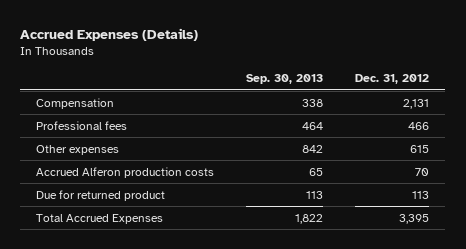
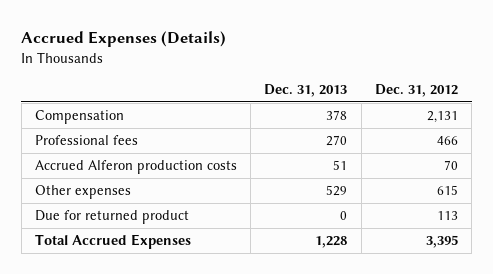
[246,74,324,85] Sep. 30, 2013 -> none
none -> [264,83,348,97] Dec. 31, 2013
[36,144,120,155] Other expenses -> [34,185,131,200] Other expenses

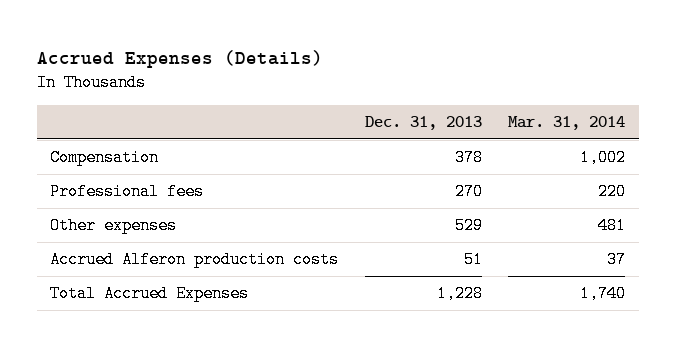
[375,83,459,97] Dec. 31, 2012 -> none
none -> [508,115,626,130] Mar. 31, 2014
[34,210,189,225] Due for returned product -> none
[34,160,237,175] Accrued Alferon production costs -> [49,251,339,269] Accrued Alferon production costs

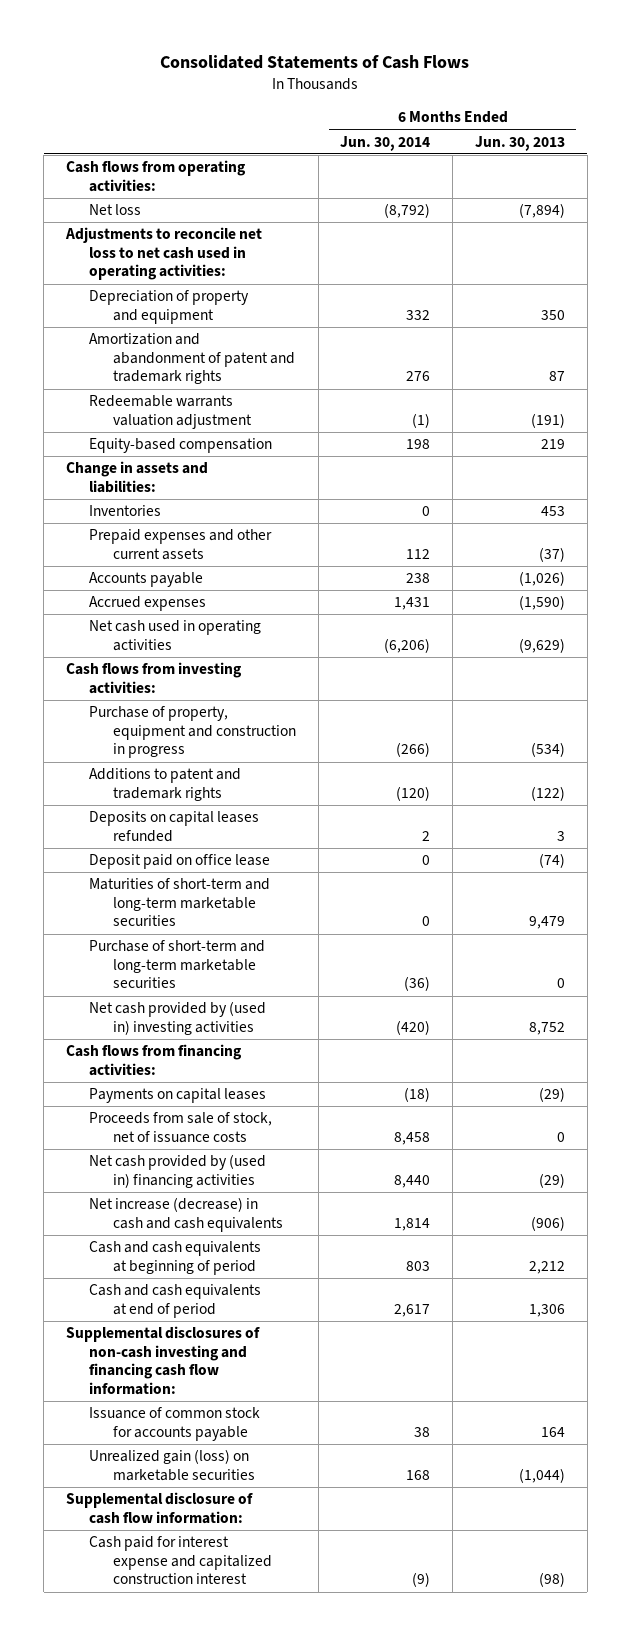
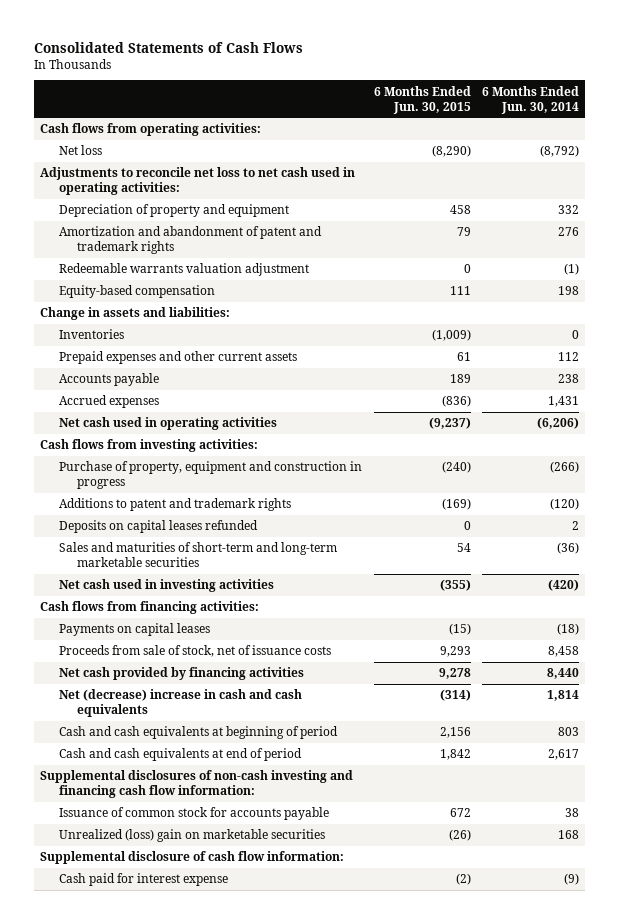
[474,135,565,151] Jun. 30, 2013 -> none
none -> [373,85,471,114] 6 Months Ended Jun. 30, 2015
[89,854,271,870] Deposit paid on office lease -> none
[89,878,271,927] Maturities of short-term and long-term marketable securities -> none
[89,940,266,989] Purchase of short-term and long-term marketable securities -> [58,542,337,568] Sales and maturities of short-term and long-term marketable securities
[89,1001,267,1035] Net cash provided by (used in) investing activities -> [58,579,274,593] Net cash used in investing activities
[89,1154,267,1188] Net cash provided by (used in) financing activities -> [58,667,304,681] Net cash provided by financing activities
[89,1197,283,1232] Net increase (decrease) in cash and cash equivalents -> [58,689,302,718] Net (decrease) increase in cash and cash equivalents
[89,1449,255,1481] Unrealized gain (loss) on marketable securities -> [58,829,325,843] Unrealized (loss) gain on marketable securities
[89,1536,272,1585] Cash paid for interest expense and capitalized construction interest -> [58,873,228,887] Cash paid for interest expense

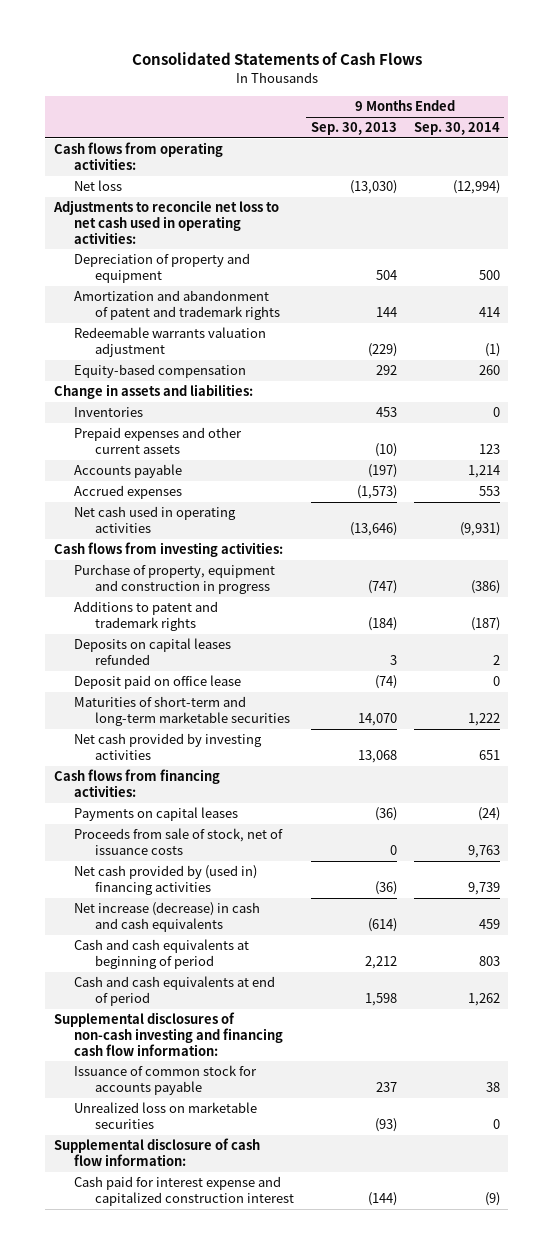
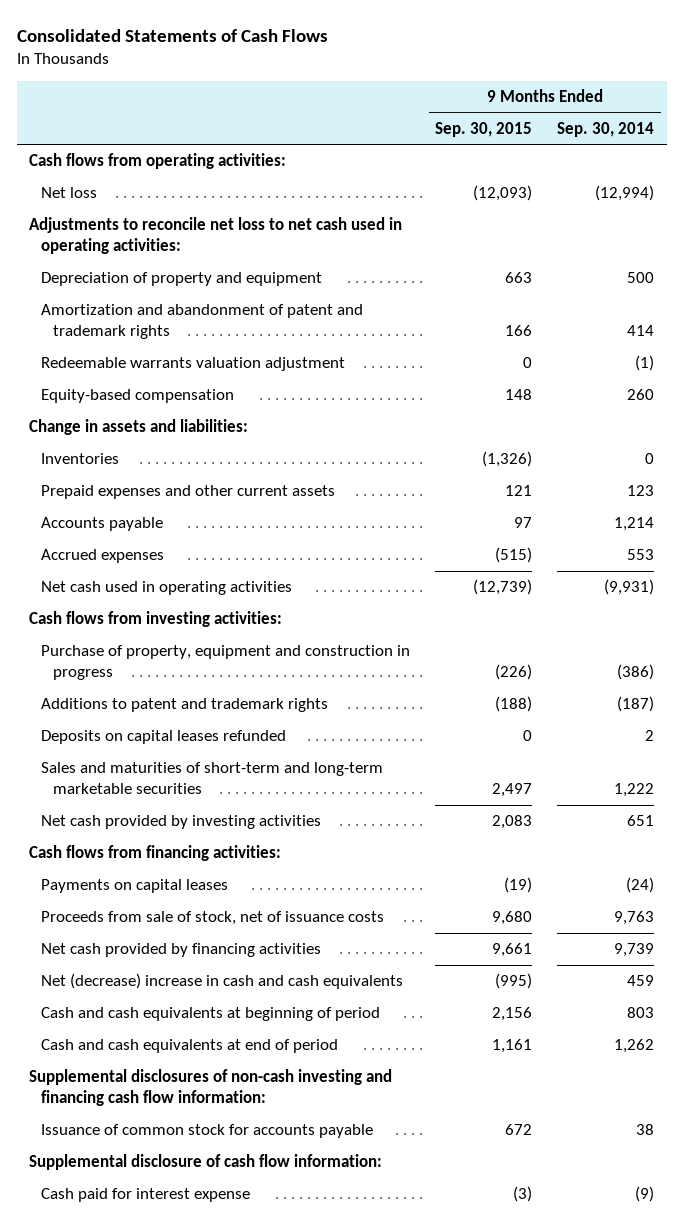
[310,122,397,136] Sep. 30, 2013 -> none
none -> [435,121,533,137] Sep. 30, 2015
[74,675,242,690] Deposit paid on office lease -> none
[74,696,290,726] Maturities of short-term and long-term marketable securities -> [41,762,384,795] Sales and maturities of short-term and long-term marketable securities
[74,865,258,895] Net cash provided by (used in) financing activities -> [41,943,322,958] Net cash provided by financing activities
[74,902,261,932] Net increase (decrease) in cash and cash equivalents -> [41,973,404,990] Net (decrease) increase in cash and cash equivalents
[74,1102,258,1129] Unrealized loss on marketable securities -> none
[74,1176,294,1206] Cash paid for interest expense and capitalized construction interest -> [41,1188,251,1203] Cash paid for interest expense

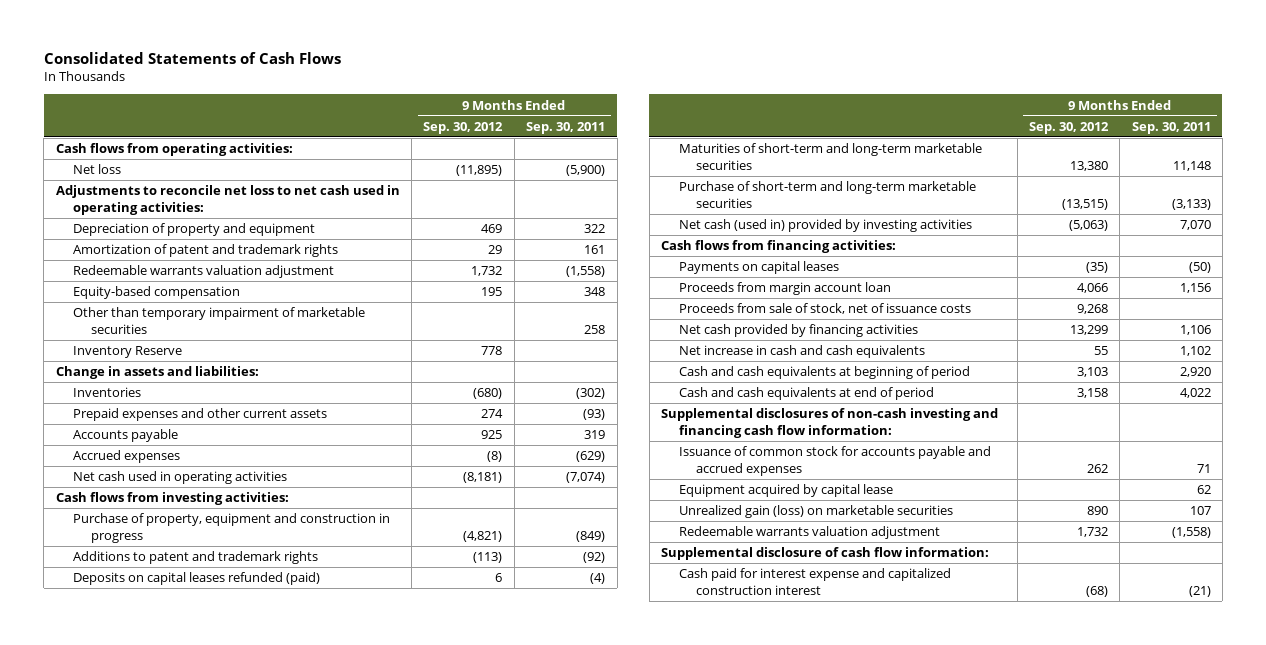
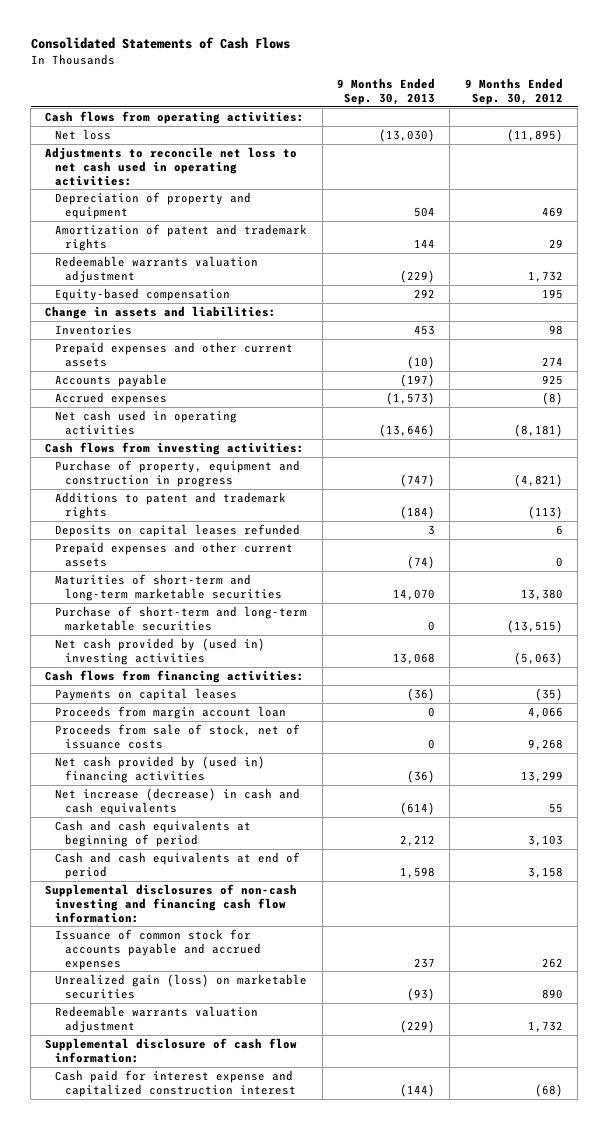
[526,121,606,134] Sep. 30, 2011 -> none
none -> [337,78,436,105] 9 Months Ended Sep. 30, 2013
[73,307,366,334] Other than temporary impairment of marketable securities -> none
[73,346,183,359] Inventory Reserve -> none
[473,388,503,400] (680) -> [548,324,563,335] 98
[73,572,321,586] Deposits on capital leases refunded (paid) -> [55,523,301,537] Deposits on capital leases refunded
none -> [55,541,294,567] Prepaid expenses and other current assets
[678,219,972,233] Net cash (used in) provided by investing activities -> [55,637,266,665] Net cash provided by (used in) investing activities
[678,324,918,338] Net cash provided by financing activities -> [55,755,266,783] Net cash provided by (used in) financing activities
[678,345,925,359] Net increase in cash and cash equivalents -> [55,787,301,815] Net increase (decrease) in cash and cash equivalents
[678,484,893,498] Equipment acquired by capital lease -> none

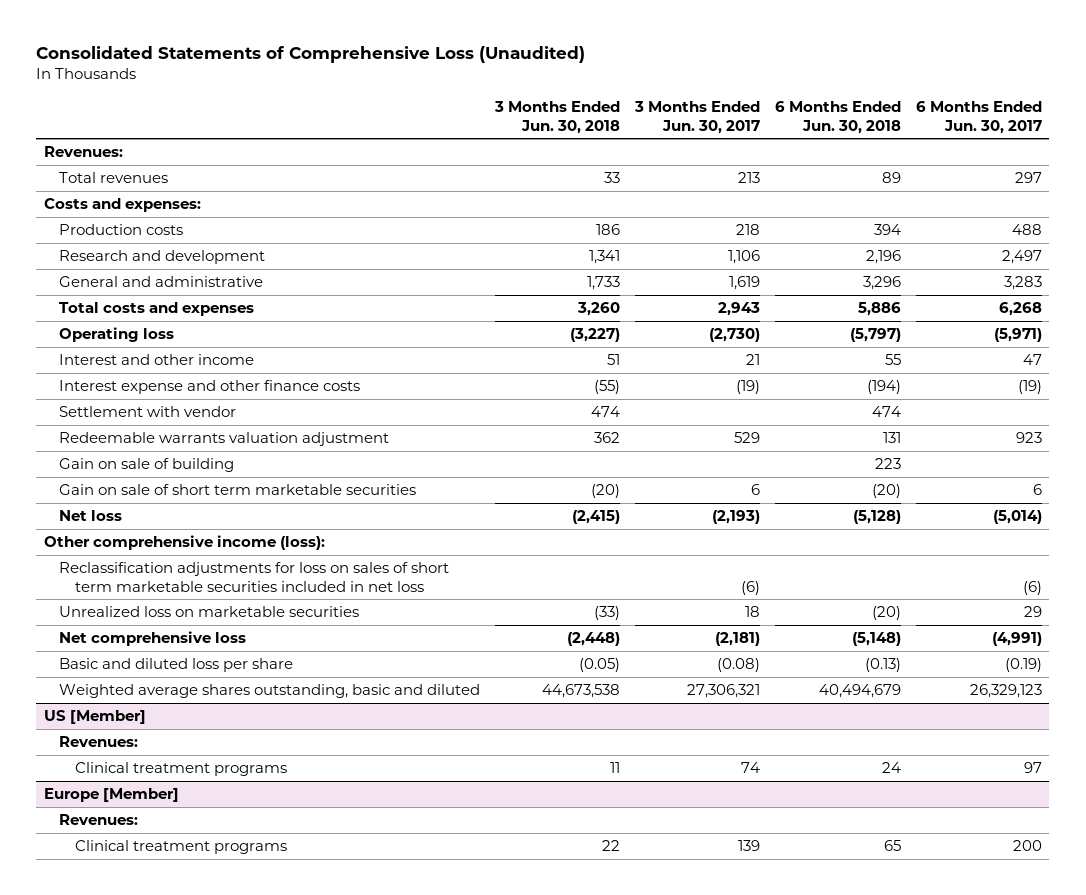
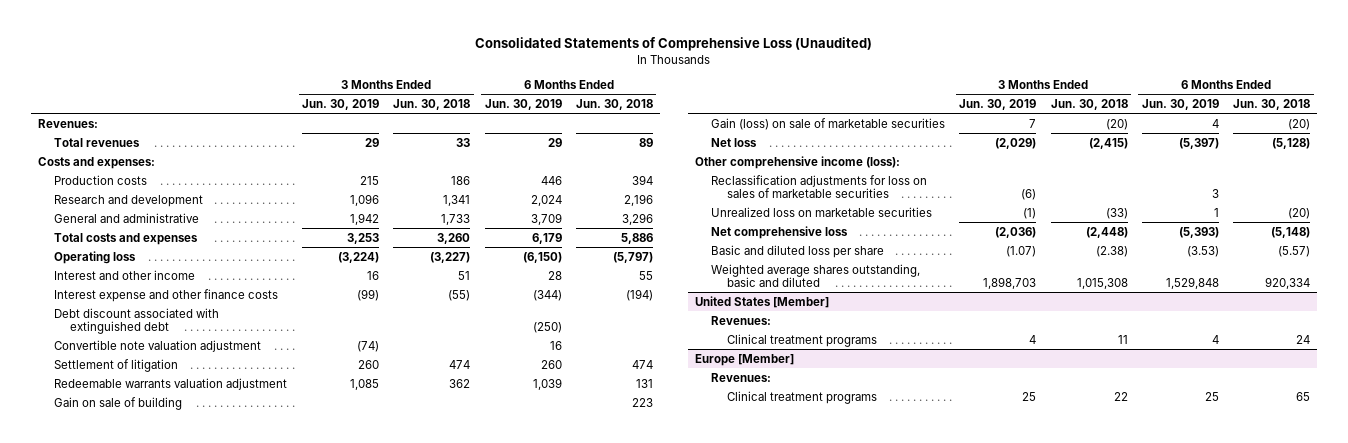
[634,101,761,134] 3 Months Ended Jun. 30, 2017 -> none
[915,101,1042,134] 6 Months Ended Jun. 30, 2017 -> none
none -> [302,98,380,110] Jun. 30, 2019
none -> [484,98,562,110] Jun. 30, 2019
none -> [53,307,219,334] Debt discount associated with extinguished debt
none -> [53,339,261,352] Convertible note valuation adjustment
[59,406,237,418] Settlement with vendor -> [53,358,178,372] Settlement of litigation
[59,484,417,496] Gain on sale of short term marketable securities -> [711,117,946,130] Gain (loss) on sale of marketable securities
[59,562,450,592] Reclassification adjustments for loss on sales of short term marketable securities included in net loss -> [711,174,928,198] Reclassification adjustments for loss on sales of marketable securities
[43,710,146,725] US [Member] -> none
[579,658,621,673] (0.05) -> [1095,245,1128,257] (2.38)
[865,658,902,673] (0.13) -> [1278,245,1311,257] (5.57)
[542,684,621,699] 44,673,538 -> [1076,277,1128,289] 1,015,308
[819,684,902,699] 40,494,679 -> [1265,276,1311,289] 920,334
none -> [695,295,830,308] United States [Member]

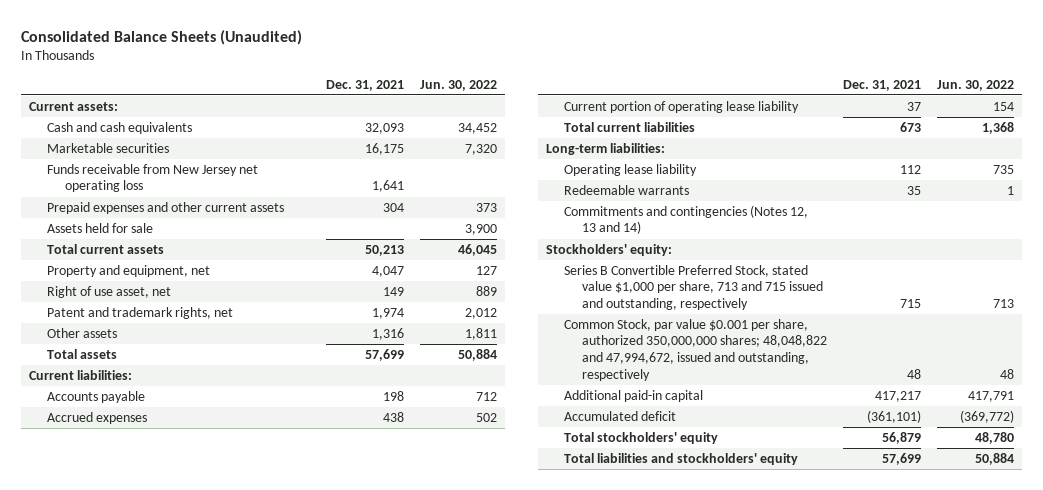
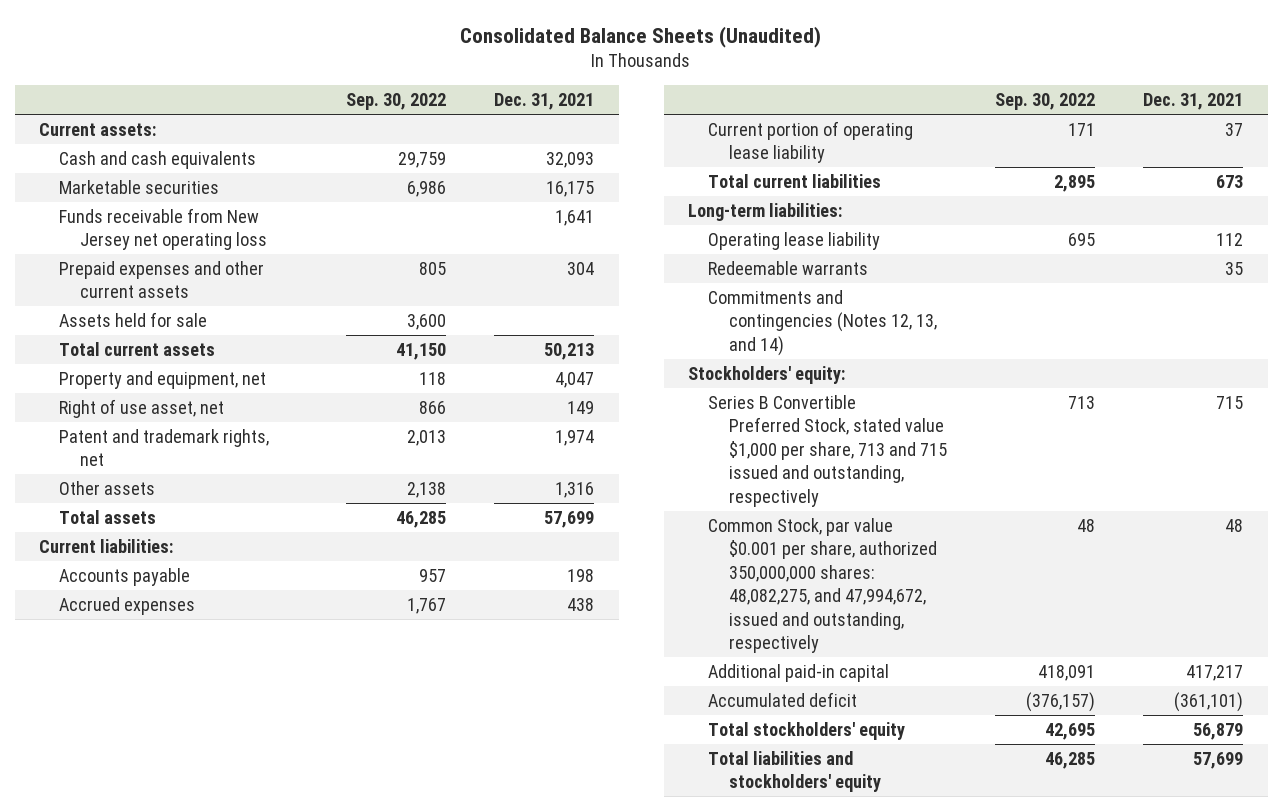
[419,79,497,91] Jun. 30, 2022 -> none
none -> [345,93,446,111] Sep. 30, 2022
[564,204,809,235] Commitments and contingencies (Notes 12, 13 and 14) -> [708,289,937,356] Commitments and contingencies (Notes 12, 13, and 14)
[564,318,827,381] Common Stock, par value $0.001 per share, authorized 350,000,000 shares; 48,048,822 and 47,994,672, issued and outstanding, respectively -> [708,517,937,654] Common Stock, par value $0.001 per share, authorized 350,000,000 shares: 48,082,275, and 47,994,672, issued and outstanding, respectively

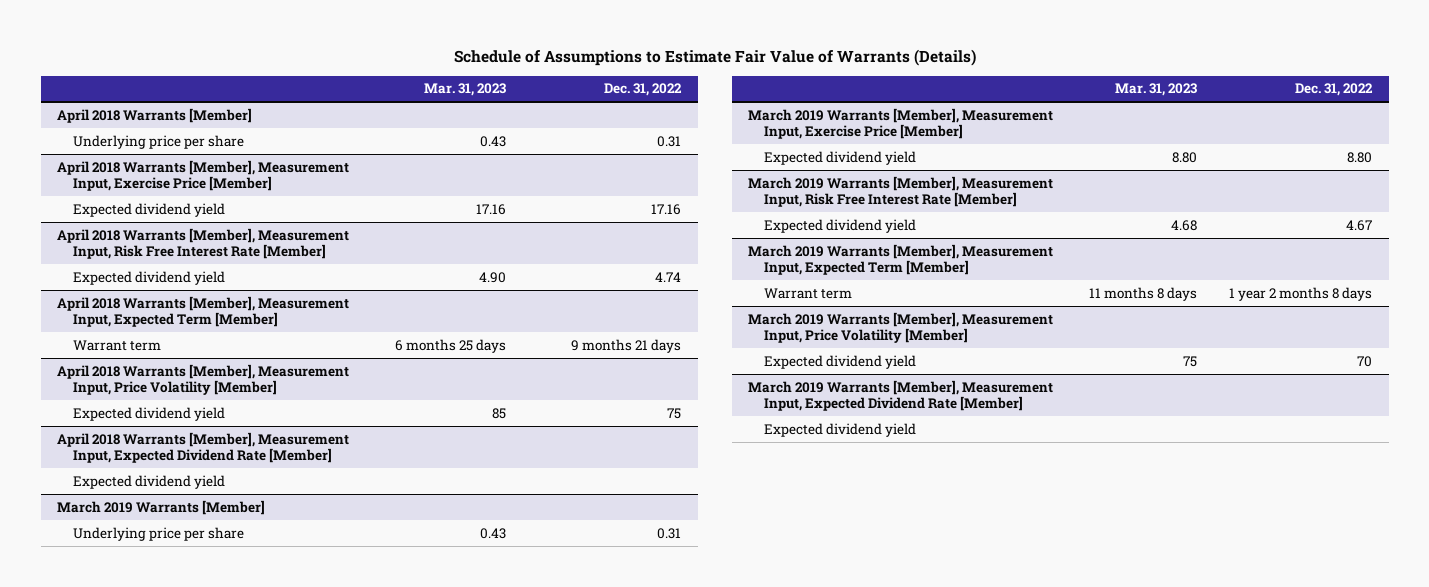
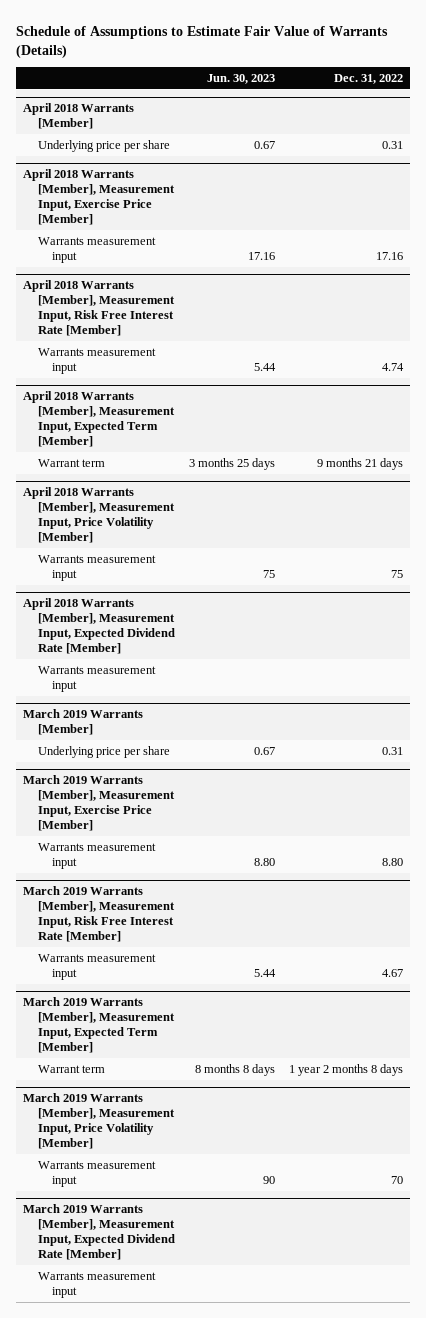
[423,83,506,97] Mar. 31, 2023 -> none
none -> [206,73,275,84] Jun. 30, 2023
[73,202,226,217] Expected dividend yield -> [37,236,156,263] Warrants measurement input
[73,270,226,285] Expected dividend yield -> [37,347,156,374] Warrants measurement input
[73,406,226,421] Expected dividend yield -> [37,554,156,581] Warrants measurement input
[73,474,226,489] Expected dividend yield -> [37,665,156,692] Warrants measurement input
[764,150,917,165] Expected dividend yield -> [37,842,156,869] Warrants measurement input
[764,218,917,233] Expected dividend yield -> [37,953,156,980] Warrants measurement input
[764,354,917,369] Expected dividend yield -> [37,1160,156,1187] Warrants measurement input
[764,422,917,437] Expected dividend yield -> [37,1271,156,1298] Warrants measurement input

